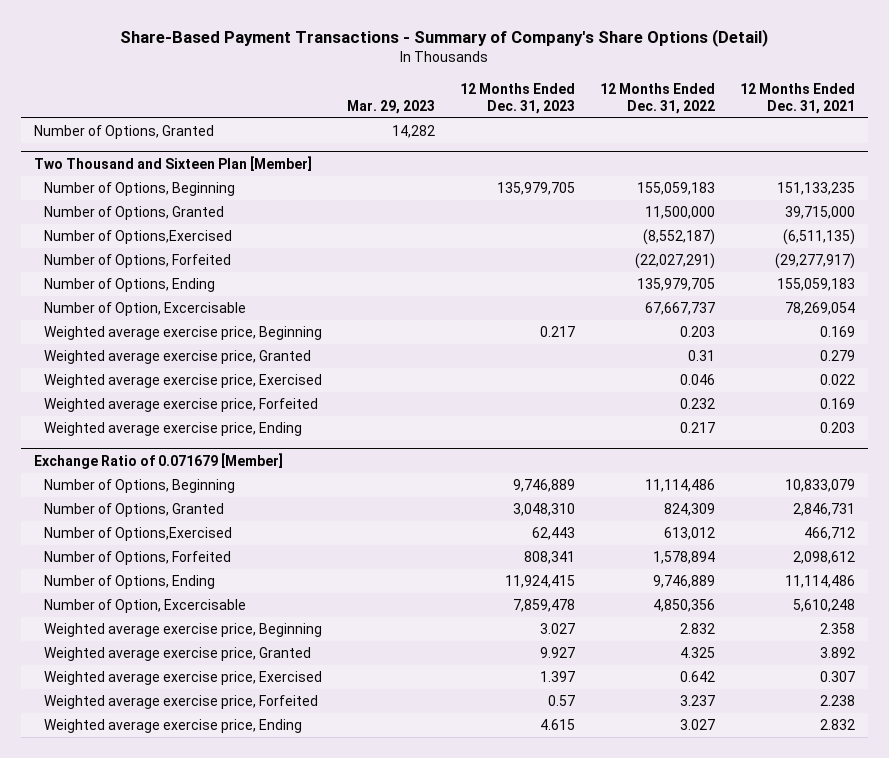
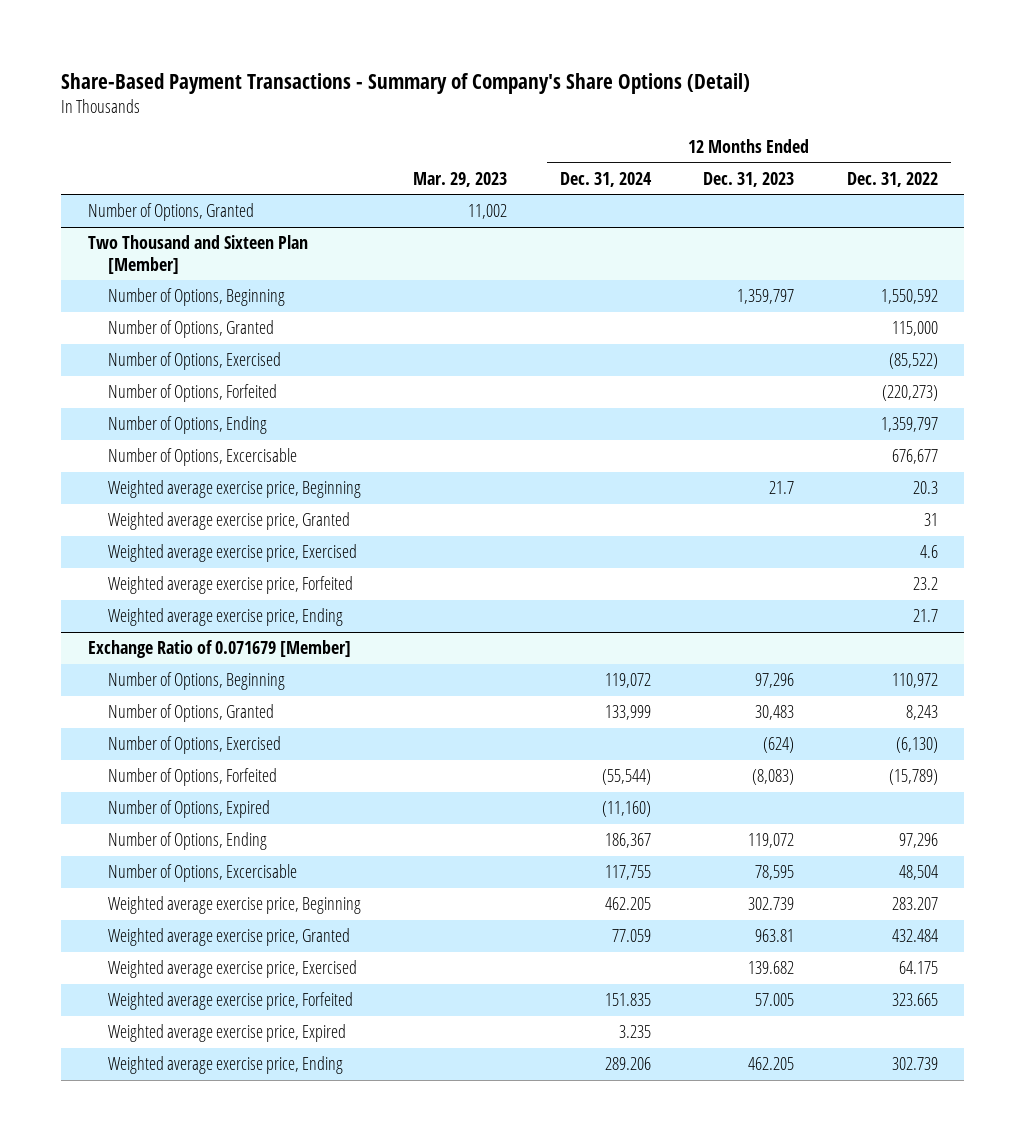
[740,82,856,114] 12 Months Ended Dec. 31, 2021 -> none
none -> [559,171,652,187] Dec. 31, 2024
[391,125,435,139] 14,282 -> [468,204,508,220] 11,002
[496,182,575,196] 135,979,705 -> [737,289,795,305] 1,359,797
[637,182,716,196] 155,059,183 -> [880,289,938,305] 1,550,592
[645,206,716,220] 11,500,000 -> [891,321,938,337] 115,000
[43,230,232,245] Number of Options,Exercised -> [108,352,282,371] Number of Options, Exercised
[643,229,716,246] (8,552,187) -> [888,353,938,370] (85,522)
[635,253,716,270] (22,027,291) -> [881,385,938,402] (220,273)
[637,278,716,292] 135,979,705 -> [880,417,938,433] 1,359,797
[43,302,246,317] Number of Option, Excercisable -> [108,448,298,467] Number of Options, Excercisable
[645,302,716,316] 67,667,737 -> [891,449,938,465] 676,677
[539,326,575,338] 0.217 -> [769,481,795,495] 21.7
[680,326,716,338] 0.203 -> [912,481,938,495] 20.3
[688,350,716,362] 0.31 -> [923,513,938,527] 31
[680,374,716,386] 0.046 -> [919,545,938,559] 4.6
[680,398,716,410] 0.232 -> [912,577,938,591] 23.2
[680,422,716,434] 0.217 -> [912,609,938,623] 21.7
[512,479,575,493] 9,746,889 -> [755,673,795,689] 97,296
[645,479,716,493] 11,114,486 -> [891,673,938,689] 110,972
[512,503,575,517] 3,048,310 -> [755,705,795,721] 30,483
[664,503,716,517] 824,309 -> [905,705,938,721] 8,243
[43,527,232,542] Number of Options,Exercised -> [108,736,282,755] Number of Options, Exercised
[531,527,575,541] 62,443 -> [763,737,795,754] (624)
[664,527,716,541] 613,012 -> [895,737,938,754] (6,130)
[523,551,575,565] 808,341 -> [752,769,795,786] (8,083)
[653,551,716,565] 1,578,894 -> [888,769,938,786] (15,789)
none -> [108,800,271,819] Number of Options, Expired
[504,575,575,589] 11,924,415 -> [748,833,795,849] 119,072
[653,575,716,589] 9,746,889 -> [898,833,938,849] 97,296
[43,599,246,614] Number of Option, Excercisable -> [108,864,298,883] Number of Options, Excercisable
[512,599,575,613] 7,859,478 -> [755,865,795,881] 78,595
[653,599,716,613] 4,850,356 -> [898,865,938,881] 48,504
[539,623,575,635] 3.027 -> [748,897,795,911] 302.739
[680,623,716,635] 2.832 -> [891,897,938,911] 283.207
[539,647,575,659] 9.927 -> [755,929,795,943] 963.81
[680,647,716,659] 4.325 -> [891,929,938,943] 432.484
[539,671,575,683] 1.397 -> [748,961,795,975] 139.682
[680,671,716,683] 0.642 -> [898,961,938,975] 64.175
[547,695,575,707] 0.57 -> [755,993,795,1007] 57.005
[680,695,716,707] 3.237 -> [891,993,938,1007] 323.665
none -> [108,1024,347,1043] Weighted average exercise price, Expired
[539,719,575,731] 4.615 -> [748,1057,795,1071] 462.205
[680,719,716,731] 3.027 -> [891,1057,938,1071] 302.739

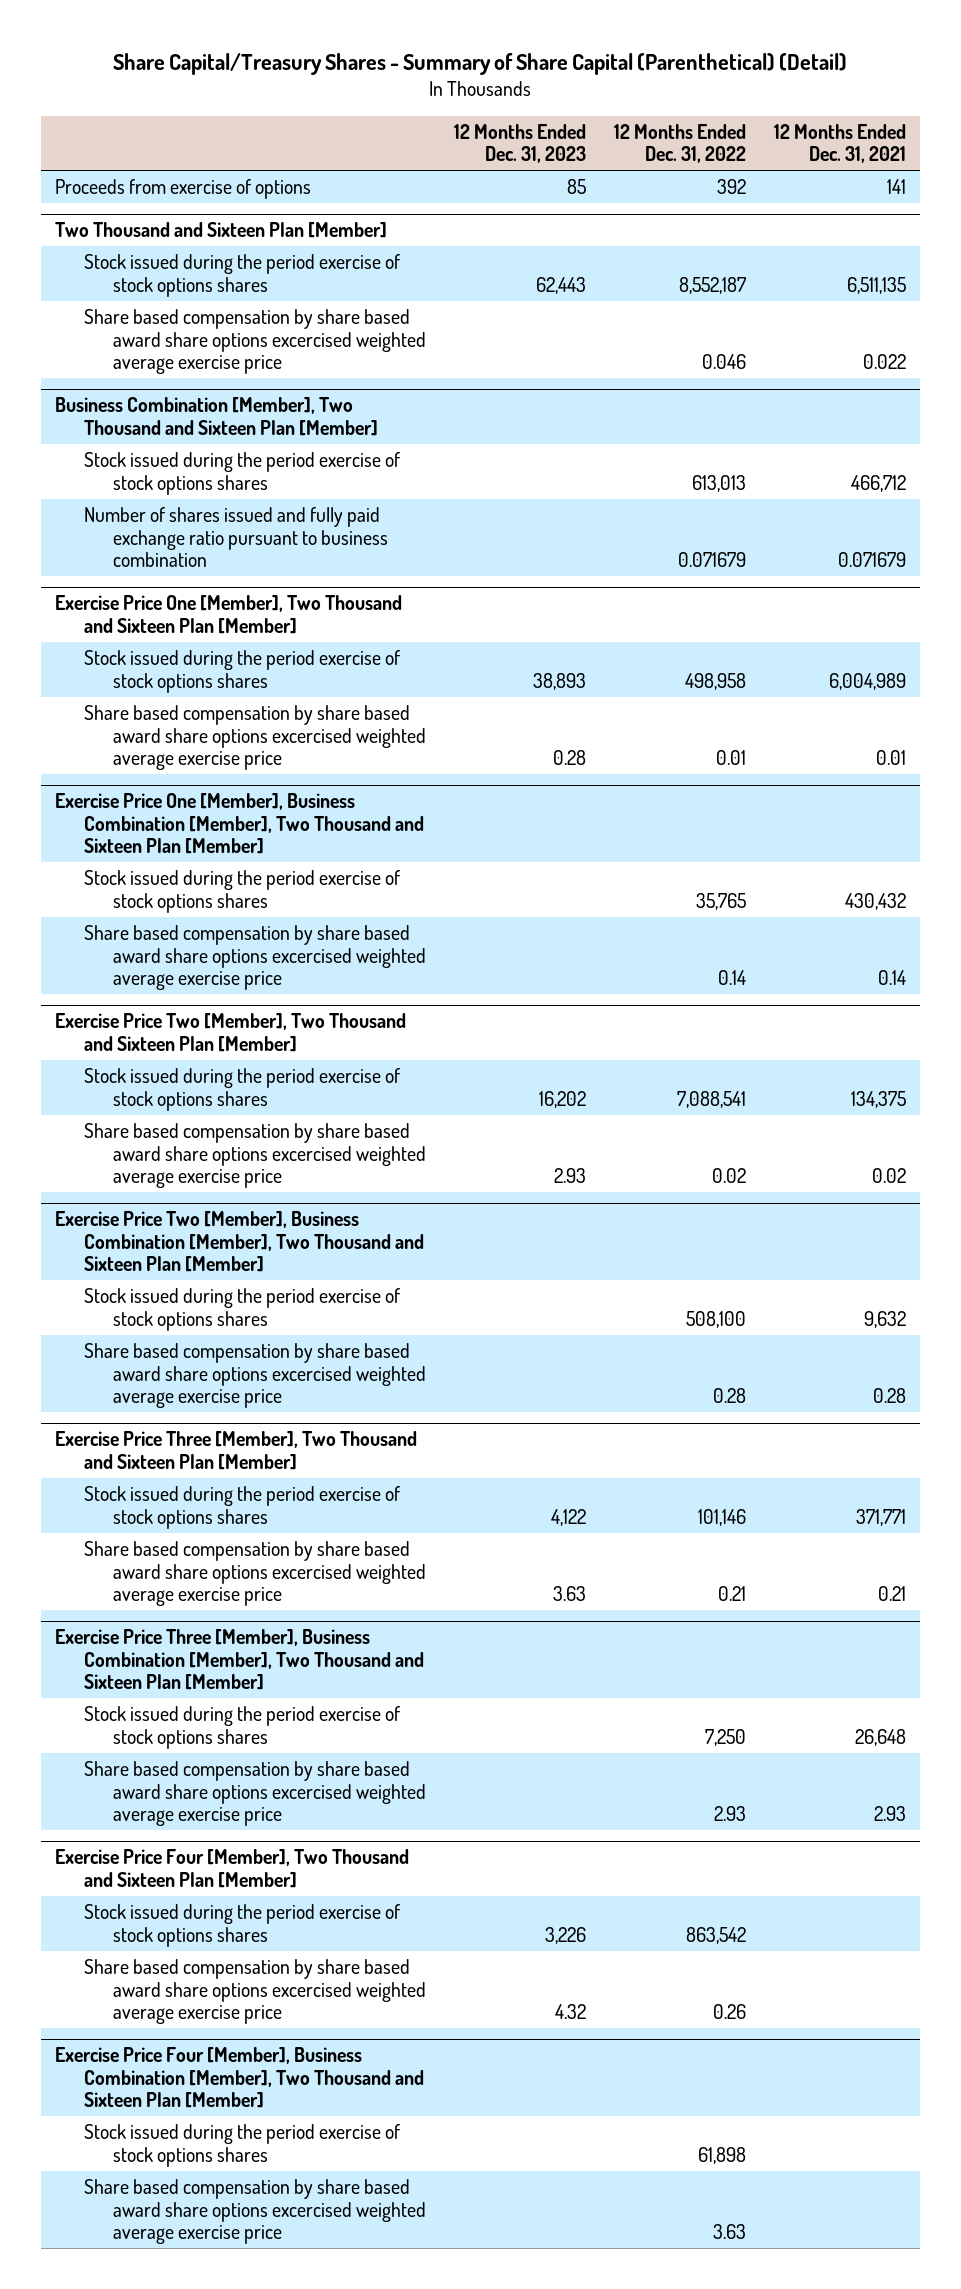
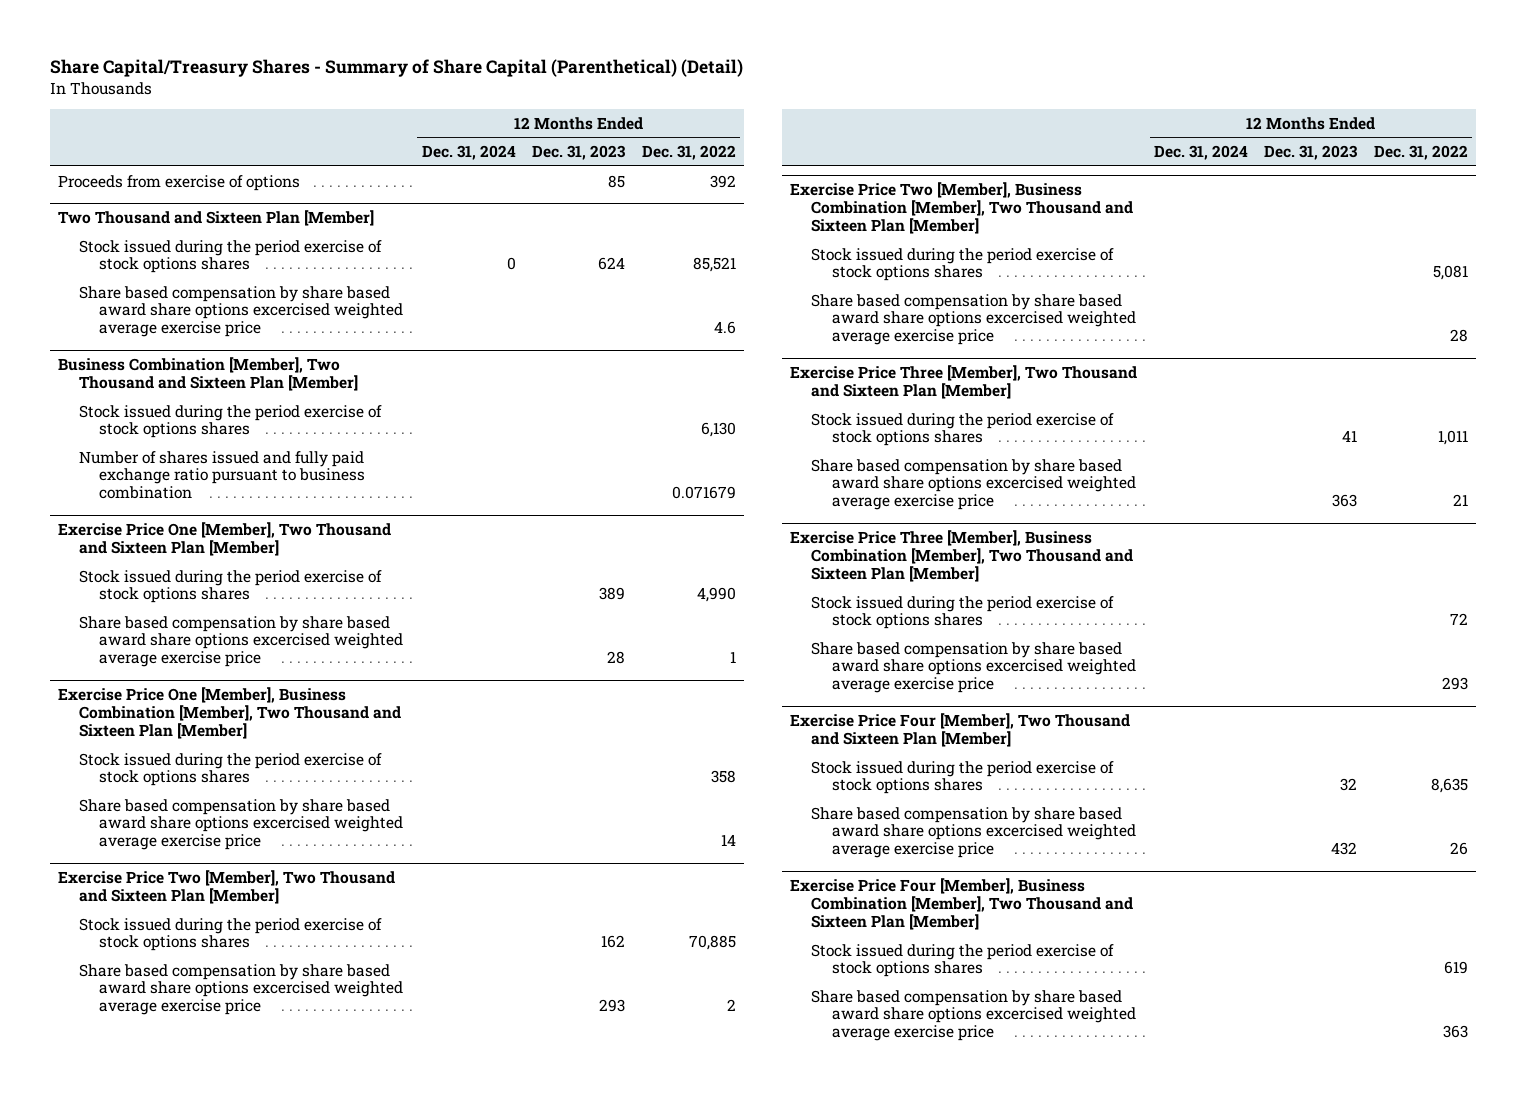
[774,123,907,164] 12 Months Ended Dec. 31, 2021 -> none
none -> [421,145,516,161] Dec. 31, 2024
[536,276,587,294] 62,443 -> [598,257,626,271] 624
[679,276,747,294] 8,552,187 -> [692,257,736,273] 85,521
[702,353,747,369] 0.046 -> [713,321,736,335] 4.6
[692,474,747,492] 613,013 -> [700,422,736,438] 6,130
[533,672,587,690] 38,893 -> [599,587,626,601] 389
[685,672,747,690] 498,958 -> [696,587,736,603] 4,990
[553,749,587,765] 0.28 -> [607,651,626,665] 28
[716,749,747,765] 0.01 -> [729,651,736,664] 1
[696,892,747,910] 35,765 -> [710,770,736,784] 358
[718,969,747,985] 0.14 -> [720,834,736,847] 14
[539,1090,587,1108] 16,202 -> [601,935,626,949] 162
[677,1090,747,1108] 7,088,541 -> [688,935,736,951] 70,885
[554,1167,587,1183] 2.93 -> [599,999,626,1013] 293
[712,1167,747,1183] 0.02 -> [726,999,736,1012] 2
[686,1310,747,1328] 508,100 -> [1433,265,1469,281] 5,081
[713,1387,747,1403] 0.28 -> [1450,329,1469,343] 28
[551,1508,587,1526] 4,122 -> [1342,430,1358,443] 41
[698,1508,747,1526] 101,146 -> [1438,430,1469,446] 1,011
[553,1585,587,1601] 3.63 -> [1332,494,1358,508] 363
[718,1585,747,1601] 0.21 -> [1453,494,1469,507] 21
[705,1728,747,1746] 7,250 -> [1450,613,1469,626] 72
[714,1805,747,1821] 2.93 -> [1442,677,1469,691] 293
[545,1926,587,1944] 3,226 -> [1340,778,1358,792] 32
[686,1926,747,1944] 863,542 -> [1431,778,1469,794] 8,635
[555,2003,587,2019] 4.32 -> [1331,842,1358,856] 432
[713,2003,747,2019] 0.26 -> [1450,842,1469,856] 26
[698,2146,747,2164] 61,898 -> [1444,961,1469,975] 619
[713,2223,747,2239] 3.63 -> [1443,1025,1469,1039] 363

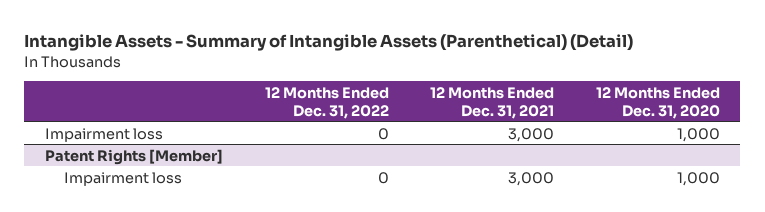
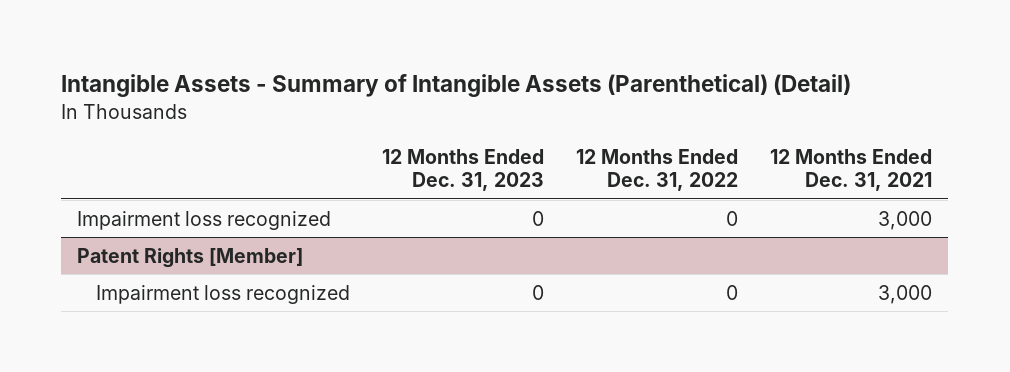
[595,86,720,119] 12 Months Ended Dec. 31, 2020 -> none
none -> [382,149,545,192] 12 Months Ended Dec. 31, 2023
[45,127,164,142] Impairment loss -> [77,210,332,230] Impairment loss recognized
[63,171,182,186] Impairment loss -> [96,284,351,304] Impairment loss recognized

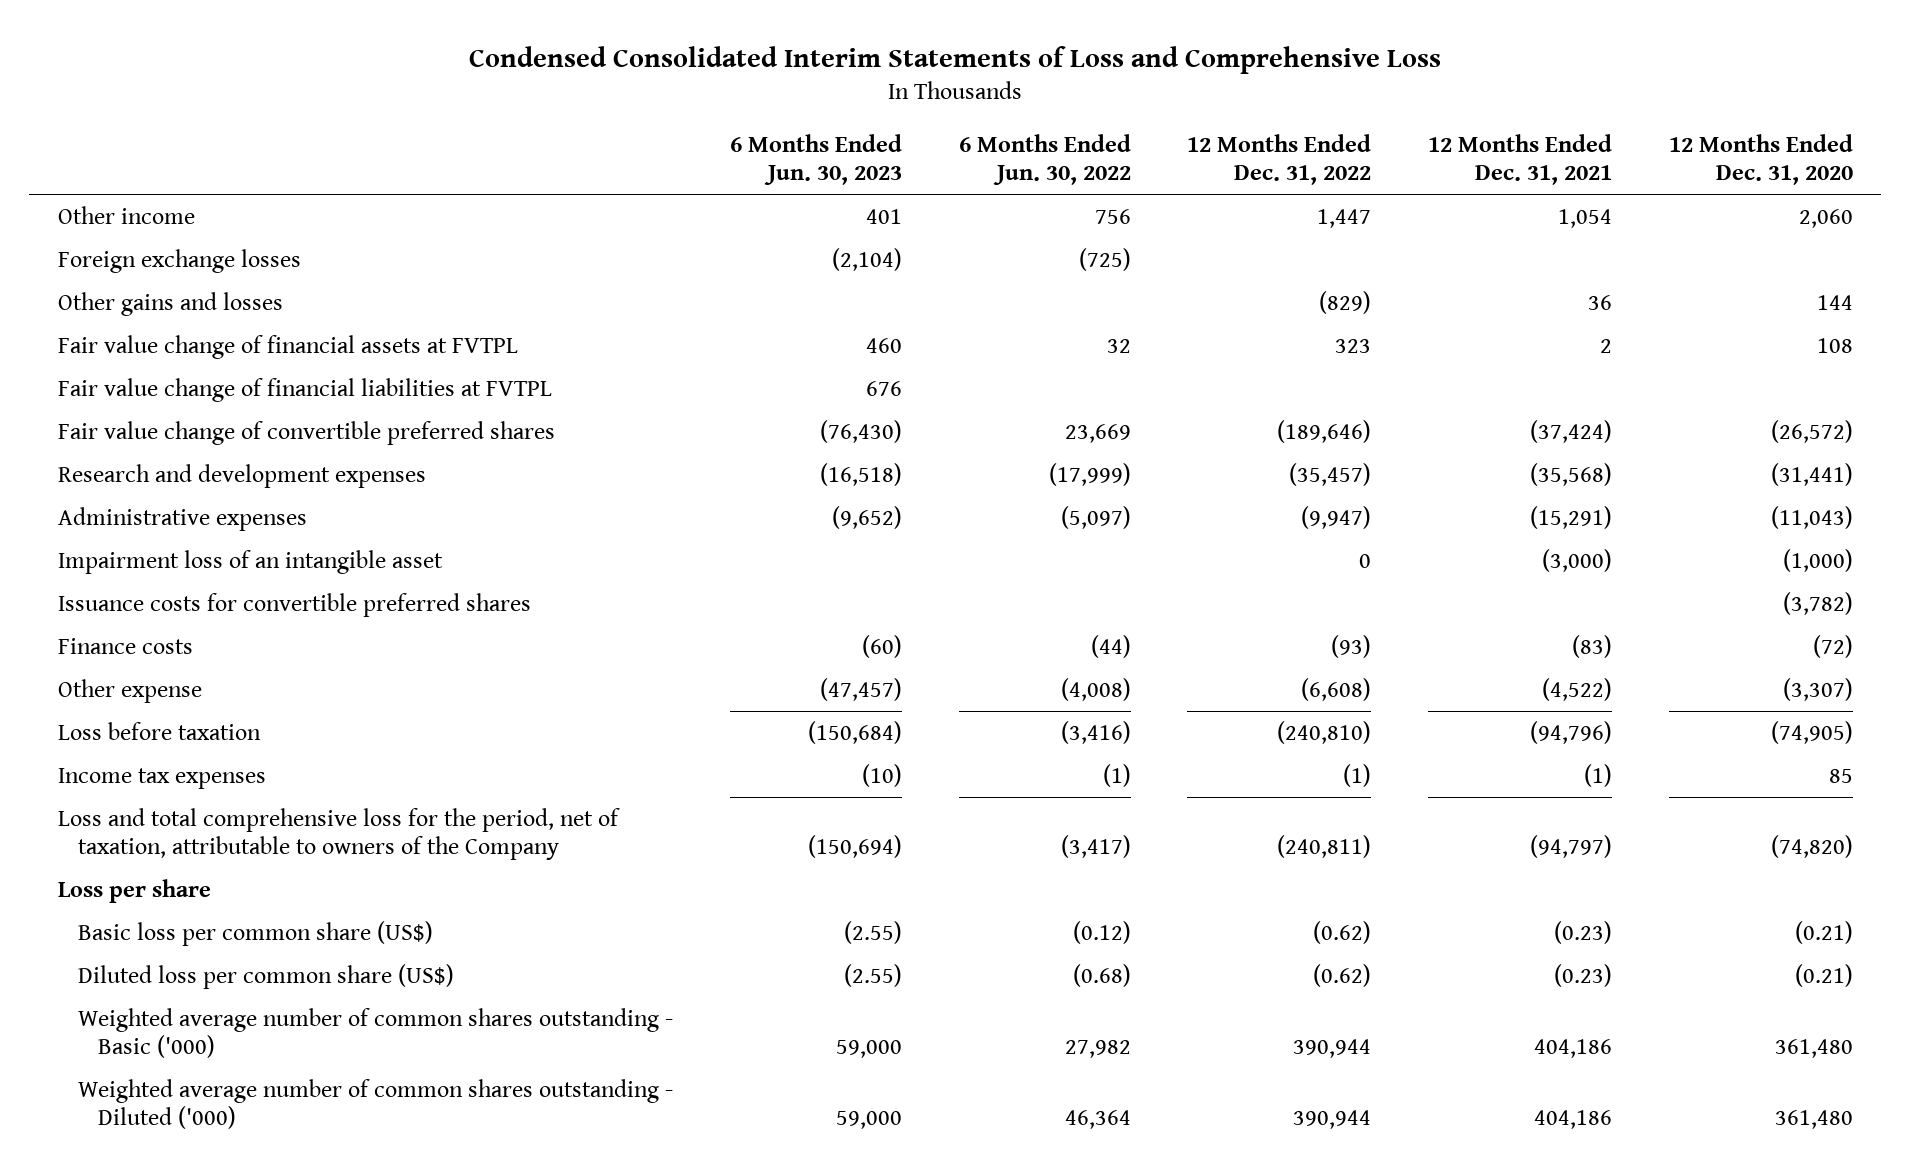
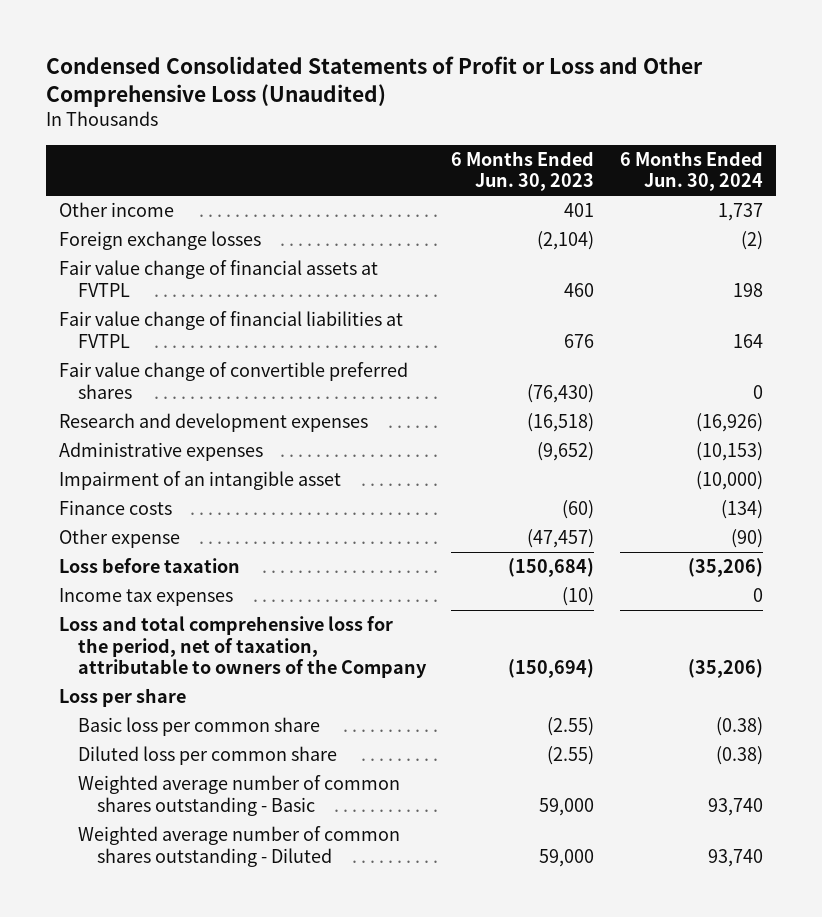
[469,45,1442,74] Condensed Consolidated Interim Statements of Loss and Comprehensive Loss -> [45,56,703,108] Condensed Consolidated Statements of Profit or Loss and Other Comprehensive Loss (Unaudited)
[958,133,1131,186] 6 Months Ended Jun. 30, 2022 -> none
[1187,133,1372,186] 12 Months Ended Dec. 31, 2022 -> none
[1428,133,1613,186] 12 Months Ended Dec. 31, 2021 -> none
[1669,133,1854,186] 12 Months Ended Dec. 31, 2020 -> none
none -> [619,150,763,192] 6 Months Ended Jun. 30, 2024
[57,291,283,316] Other gains and losses -> none
[57,592,531,617] Issuance costs for convertible preferred shares -> none
[57,549,443,574] Impairment loss of an intangible asset -> [58,471,341,491] Impairment of an intangible asset
[78,920,434,946] Basic loss per common share (US$) -> [77,717,320,737] Basic loss per common share
[78,963,455,989] Diluted loss per common share (US$) -> [77,746,337,766] Diluted loss per common share
[78,1007,674,1059] Weighted average number of common shares outstanding - Basic ('000) -> [77,775,400,816] Weighted average number of common shares outstanding - Basic
[78,1078,674,1130] Weighted average number of common shares outstanding - Diluted ('000) -> [77,826,400,867] Weighted average number of common shares outstanding - Diluted

